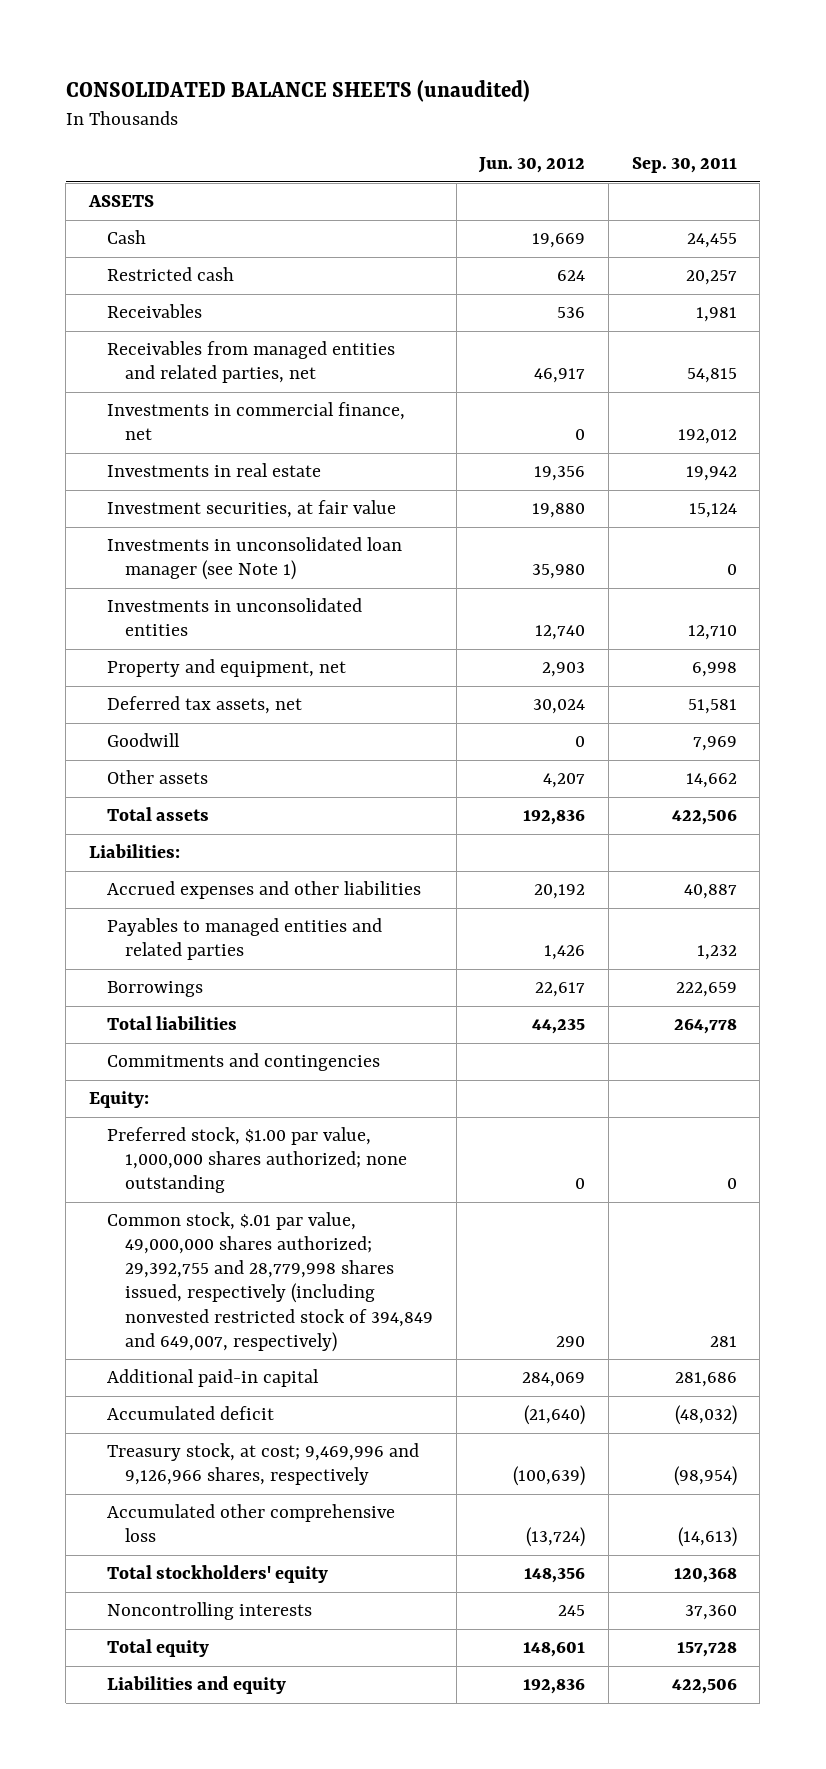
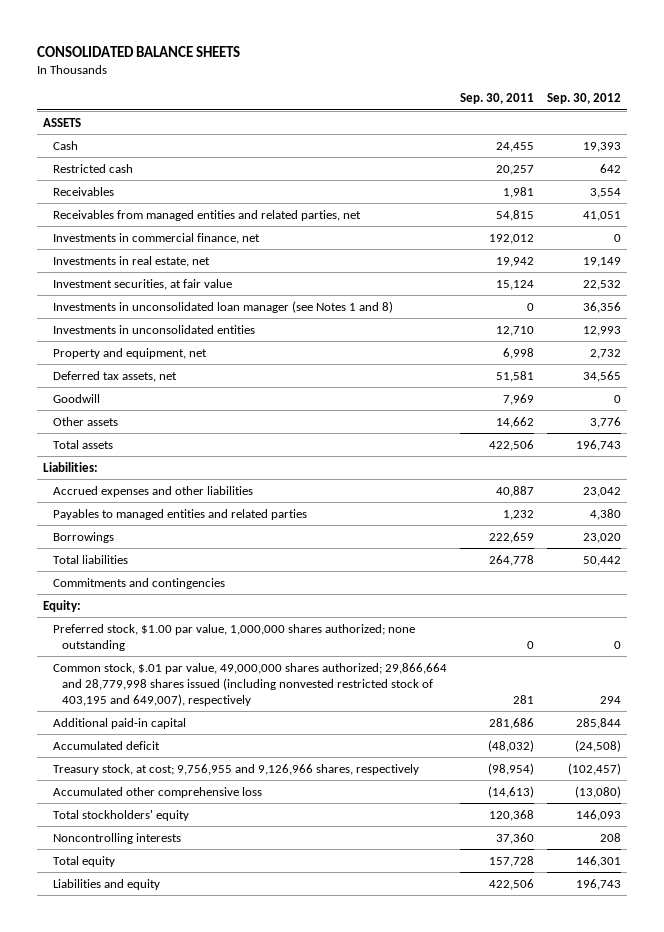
[65,80,530,103] CONSOLIDATED BALANCE SHEETS (unaudited) -> [36,45,240,57] CONSOLIDATED BALANCE SHEETS
[478,157,586,174] Jun. 30, 2012 -> none
none -> [546,93,621,105] Sep. 30, 2012
[107,463,322,478] Investments in real estate -> [52,255,210,267] Investments in real estate, net
[107,537,403,581] Investments in unconsolidated loan manager (see Note 1) -> [52,300,393,313] Investments in unconsolidated loan manager (see Notes 1 and 8)
[107,1212,433,1352] Common stock, $.01 par value, 49,000,000 shares authorized; 29,392,755 and 28,779,998 shares issued, respectively (including nonvested restricted stock of 394,849 and 649,007, respectively) -> [52,662,447,706] Common stock, $.01 par value, 49,000,000 shares authorized; 29,866,664 and 28,779,998 shares issued (including nonvested restricted stock of 403,195 and 649,007), respectively
[107,1443,420,1486] Treasury stock, at cost; 9,469,996 and 9,126,966 shares, respectively -> [52,763,419,775] Treasury stock, at cost; 9,756,955 and 9,126,966 shares, respectively

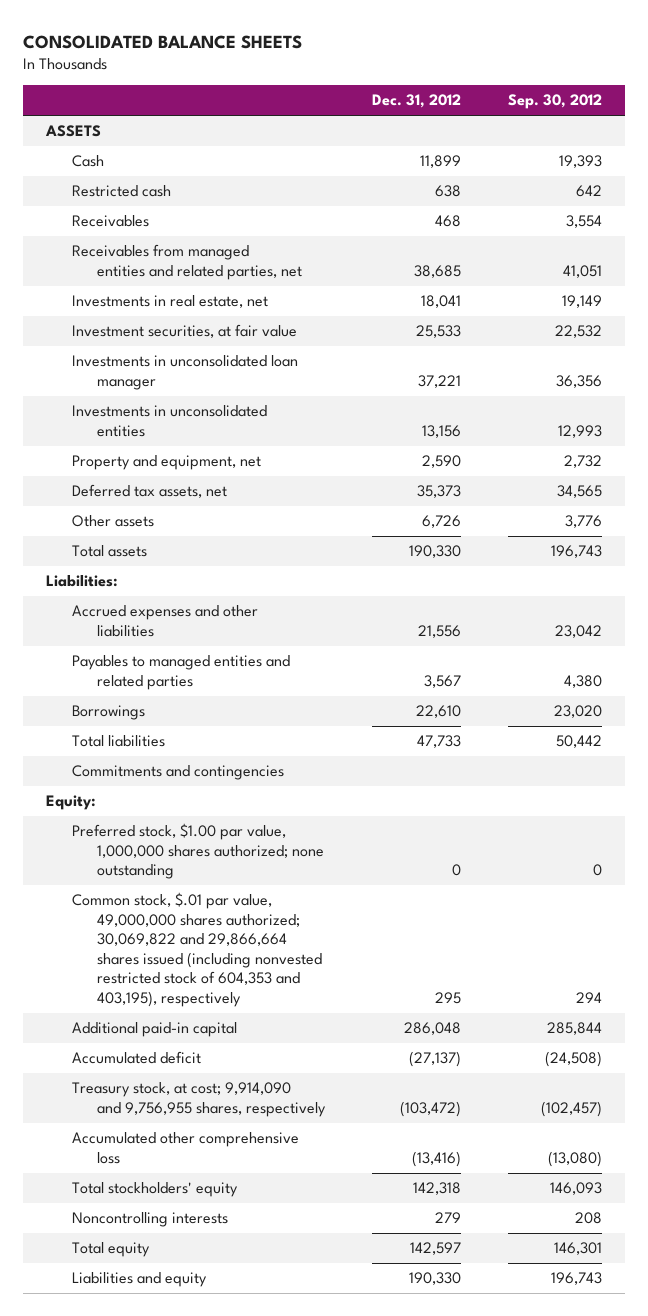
[459,93,534,105] Sep. 30, 2011 -> none
none -> [371,94,461,109] Dec. 31, 2012
[52,232,260,244] Investments in commercial finance, net -> none
[52,300,393,313] Investments in unconsolidated loan manager (see Notes 1 and 8) -> [71,355,298,390] Investments in unconsolidated loan manager
[52,393,100,403] Goodwill -> none
[52,662,447,706] Common stock, $.01 par value, 49,000,000 shares authorized; 29,866,664 and 28,779,998 shares issued (including nonvested restricted stock of 403,195 and 649,007), respectively -> [71,892,323,1007] Common stock, $.01 par value, 49,000,000 shares authorized; 30,069,822 and 29,866,664 shares issued (including nonvested restricted stock of 604,353 and 403,195), respectively
[52,763,419,775] Treasury stock, at cost; 9,756,955 and 9,126,966 shares, respectively -> [71,1082,327,1117] Treasury stock, at cost; 9,914,090 and 9,756,955 shares, respectively

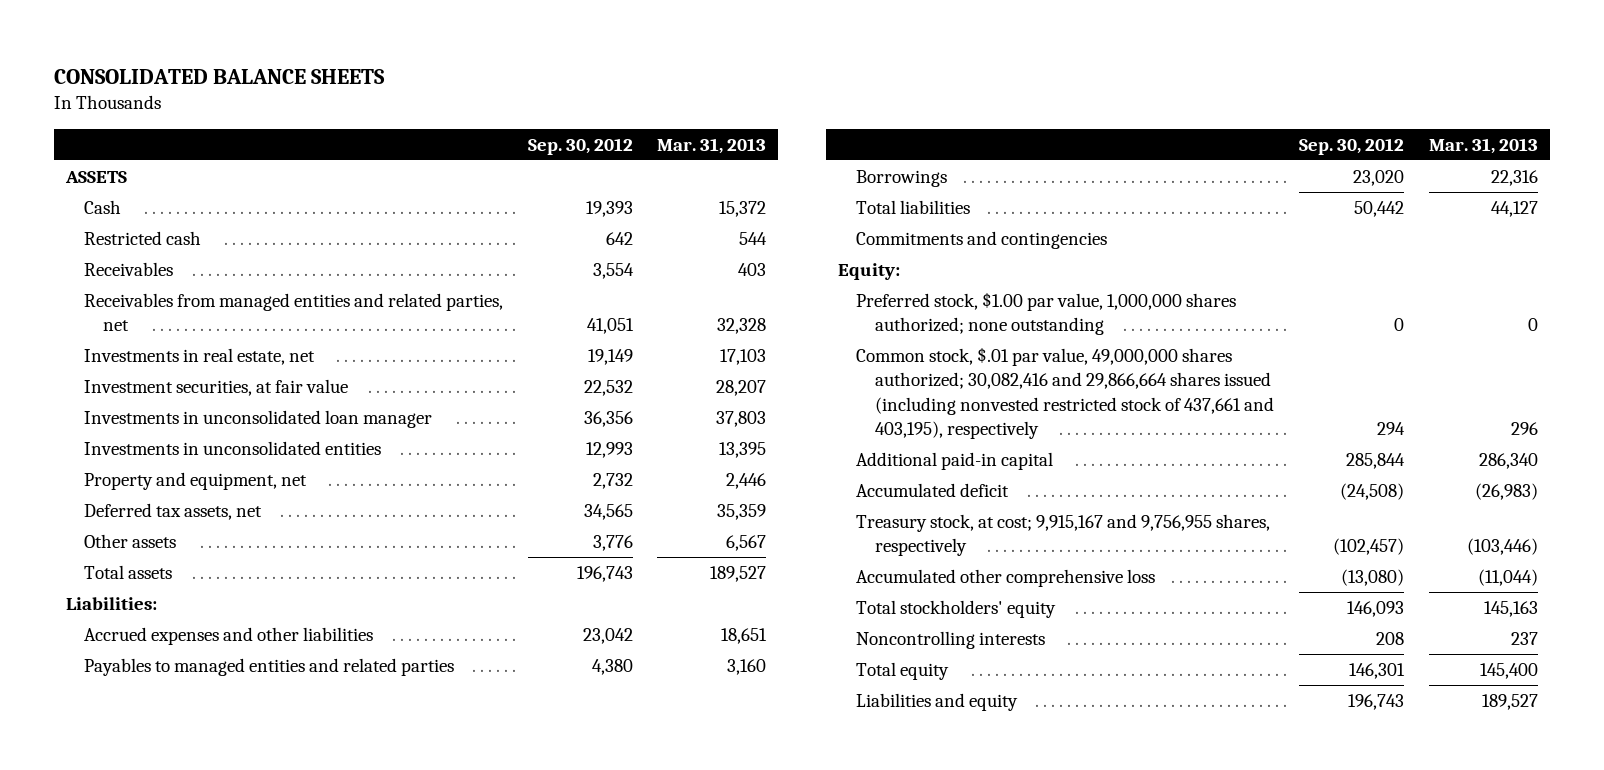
[371,94,461,109] Dec. 31, 2012 -> none
none -> [656,137,766,154] Mar. 31, 2013
[71,892,323,1007] Common stock, $.01 par value, 49,000,000 shares authorized; 30,069,822 and 29,866,664 shares issued (including nonvested restricted stock of 604,353 and 403,195), respectively -> [856,347,1274,440] Common stock, $.01 par value, 49,000,000 shares authorized; 30,082,416 and 29,866,664 shares issued (including nonvested restricted stock of 437,661 and 403,195), respectively
[71,1082,327,1117] Treasury stock, at cost; 9,914,090 and 9,756,955 shares, respectively -> [856,514,1271,557] Treasury stock, at cost; 9,915,167 and 9,756,955 shares, respectively

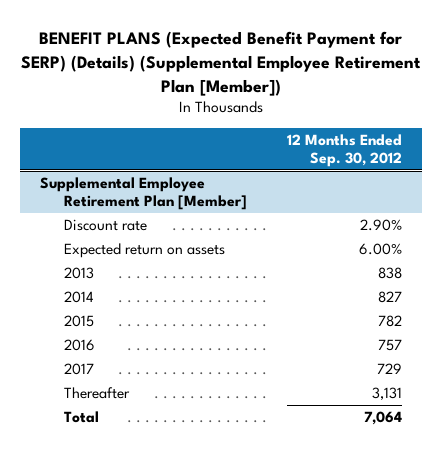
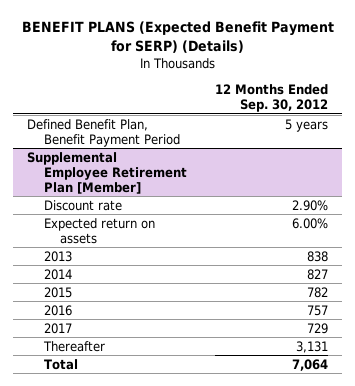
[21,30,422,96] BENEFIT PLANS (Expected Benefit Payment for SERP) (Details) (Supplemental Employee Retirement Plan [Member]) -> [21,21,334,54] BENEFIT PLANS (Expected Benefit Payment for SERP) (Details)
none -> [27,118,180,147] Defined Benefit Plan, Benefit Payment Period

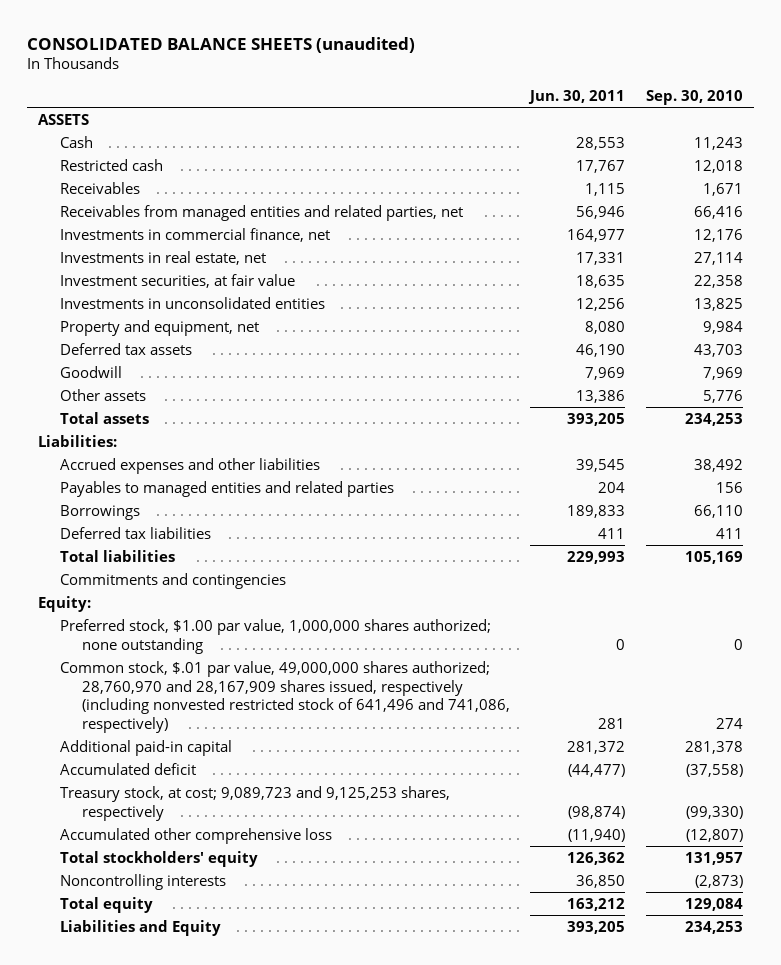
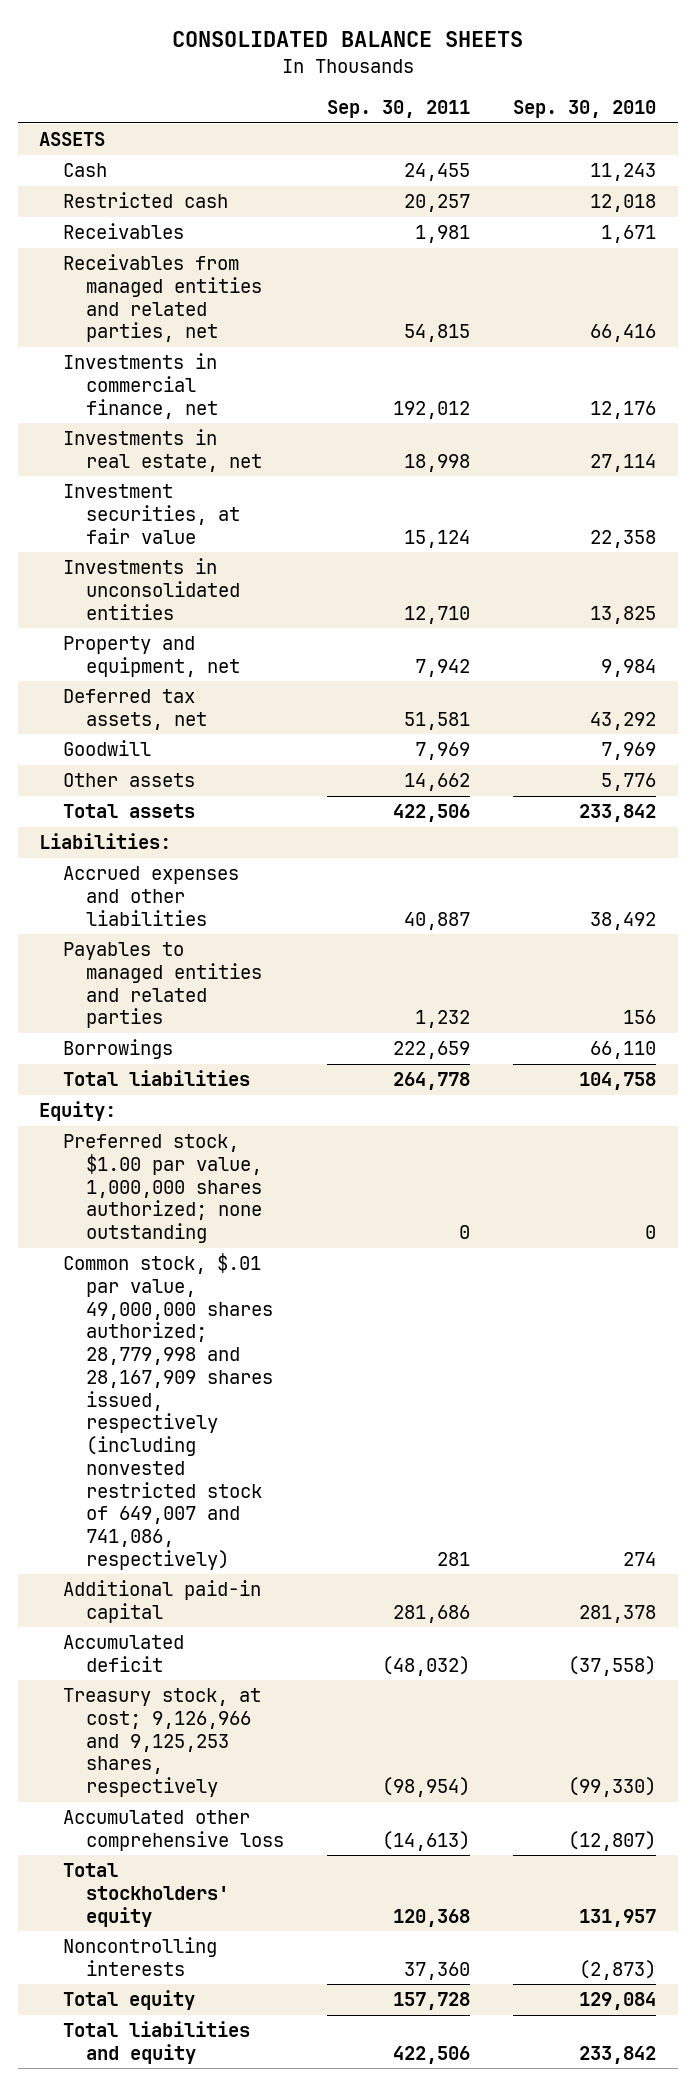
[27,36,416,53] CONSOLIDATED BALANCE SHEETS (unaudited) -> [171,31,523,48] CONSOLIDATED BALANCE SHEETS
[528,89,626,104] Jun. 30, 2011 -> none
none -> [327,100,471,119] Sep. 30, 2011
[59,342,192,355] Deferred tax assets -> [62,689,208,731] Deferred tax assets, net
[694,343,744,357] 43,703 -> [590,712,657,731] 43,292
[685,412,744,426] 234,253 -> [579,804,657,823] 233,842
[59,526,211,539] Deferred tax liabilities -> none
[59,572,286,589] Commitments and contingencies -> none
[685,550,744,564] 105,169 -> [579,1072,657,1091] 104,758
[59,660,510,733] Common stock, $.01 par value, 49,000,000 shares authorized; 28,760,970 and 28,167,909 shares issued, respectively (including nonvested restricted stock of 641,496 and 741,086, respectively) -> [62,1253,274,1570] Common stock, $.01 par value, 49,000,000 shares authorized; 28,779,998 and 28,167,909 shares issued, respectively (including nonvested restricted stock of 649,007 and 741,086, respectively)
[59,785,450,821] Treasury stock, at cost; 9,089,723 and 9,125,253 shares, respectively -> [62,1688,261,1798] Treasury stock, at cost; 9,126,966 and 9,125,253 shares, respectively
[59,919,221,936] Liabilities and Equity -> [62,2021,250,2065] Total liabilities and equity
[685,920,744,934] 234,253 -> [579,2046,657,2065] 233,842

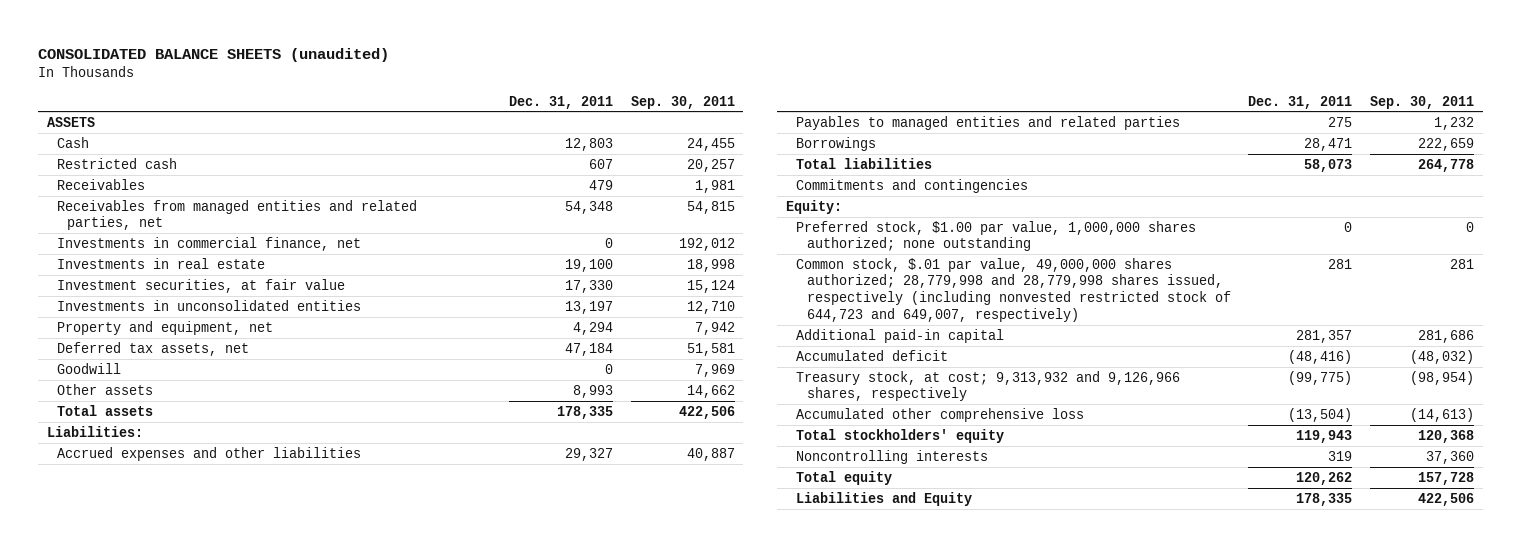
[171,31,523,48] CONSOLIDATED BALANCE SHEETS -> [37,47,389,62] CONSOLIDATED BALANCE SHEETS (unaudited)
[513,100,657,119] Sep. 30, 2010 -> none
none -> [508,95,613,109] Dec. 31, 2011
[62,429,263,473] Investments in real estate, net -> [56,257,265,269] Investments in real estate
none -> [796,178,1029,193] Commitments and contingencies
[62,1253,274,1570] Common stock, $.01 par value, 49,000,000 shares authorized; 28,779,998 and 28,167,909 shares issued, respectively (including nonvested restricted stock of 649,007 and 741,086, respectively) -> [796,257,1231,322] Common stock, $.01 par value, 49,000,000 shares authorized; 28,779,998 and 28,779,998 shares issued, respectively (including nonvested restricted stock of 644,723 and 649,007, respectively)
[62,1688,261,1798] Treasury stock, at cost; 9,126,966 and 9,125,253 shares, respectively -> [796,370,1181,402] Treasury stock, at cost; 9,313,932 and 9,126,966 shares, respectively
[62,2021,250,2065] Total liabilities and equity -> [796,491,973,506] Liabilities and Equity

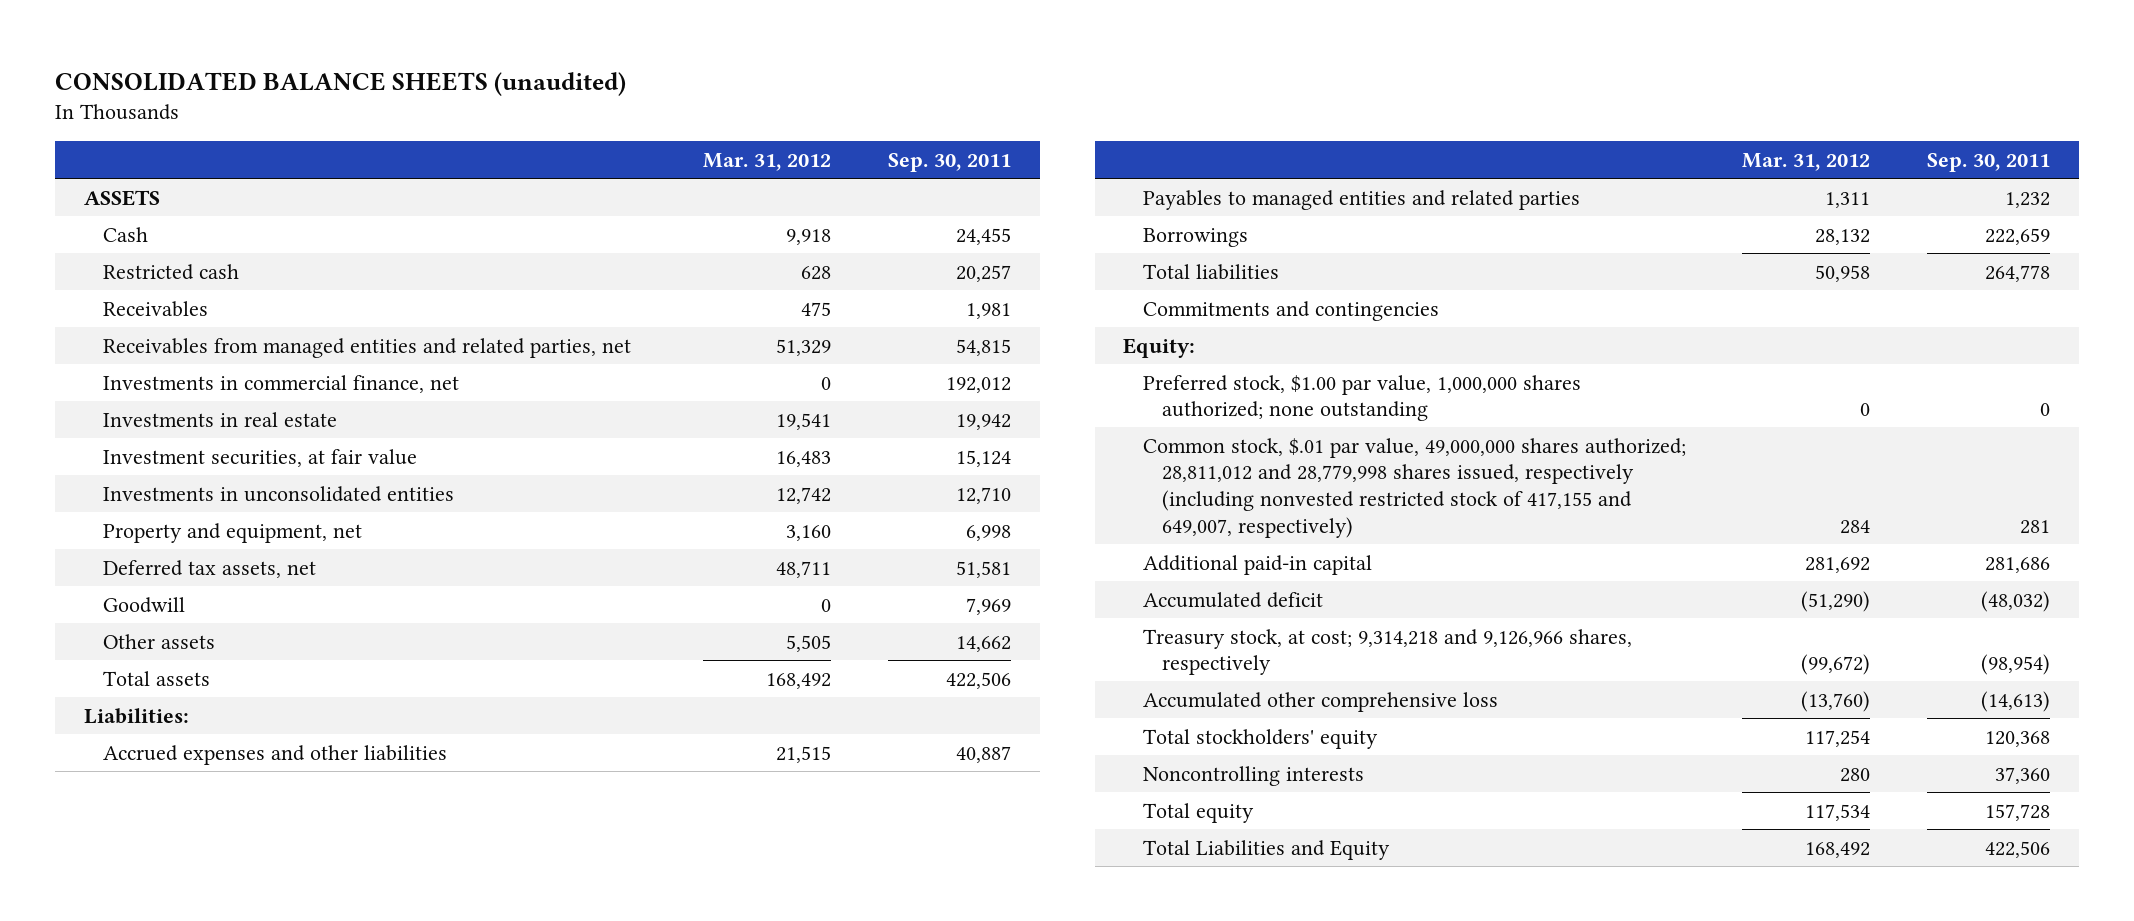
[508,95,613,109] Dec. 31, 2011 -> none
none -> [703,152,832,171] Mar. 31, 2012
[686,258,735,272] 18,998 -> [956,413,1012,430] 19,942
[694,321,735,335] 7,942 -> [966,524,1012,541] 6,998
[796,257,1231,322] Common stock, $.01 par value, 49,000,000 shares authorized; 28,779,998 and 28,779,998 shares issued, respectively (including nonvested restricted stock of 644,723 and 649,007, respectively) -> [1142,437,1686,538] Common stock, $.01 par value, 49,000,000 shares authorized; 28,811,012 and 28,779,998 shares issued, respectively (including nonvested restricted stock of 417,155 and 649,007, respectively)
[796,370,1181,402] Treasury stock, at cost; 9,313,932 and 9,126,966 shares, respectively -> [1142,628,1632,676] Treasury stock, at cost; 9,314,218 and 9,126,966 shares, respectively
[796,491,973,506] Liabilities and Equity -> [1142,839,1390,860] Total Liabilities and Equity

